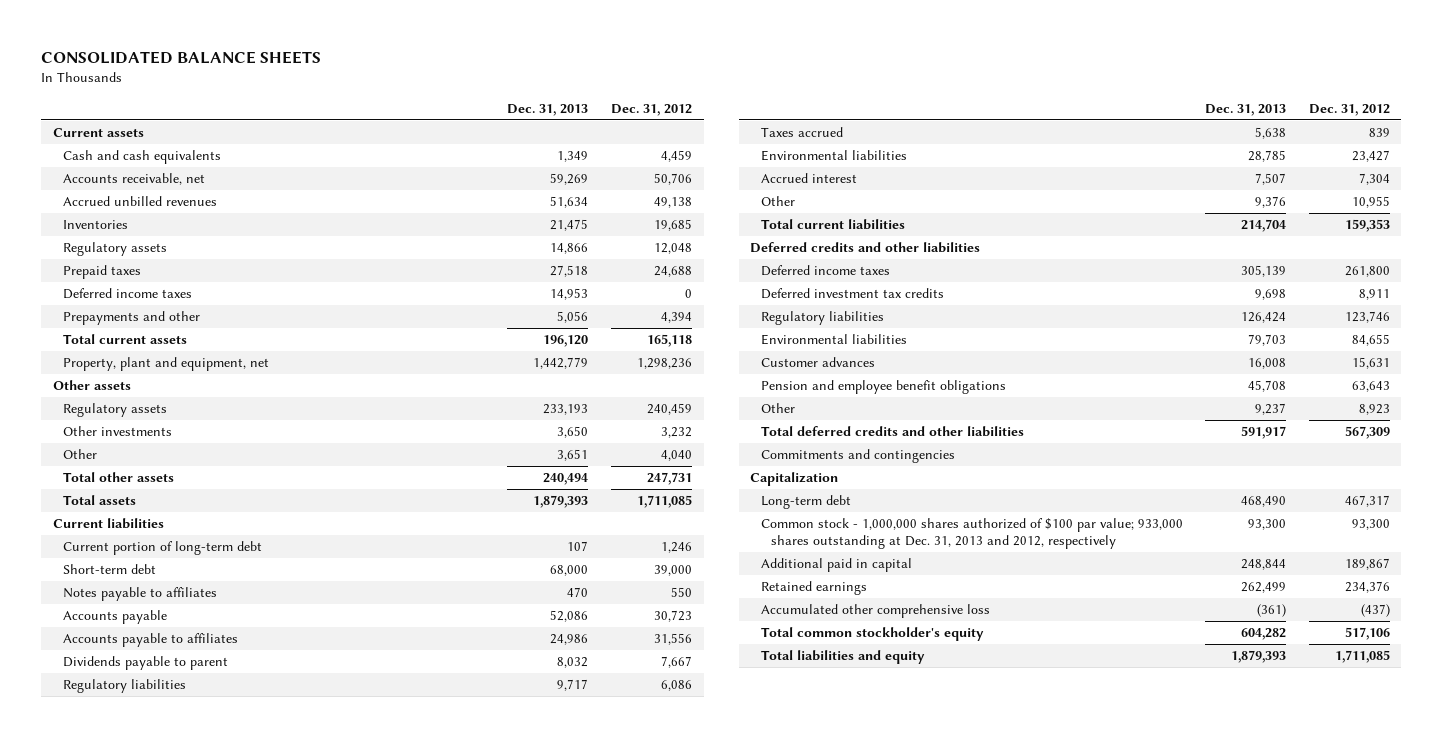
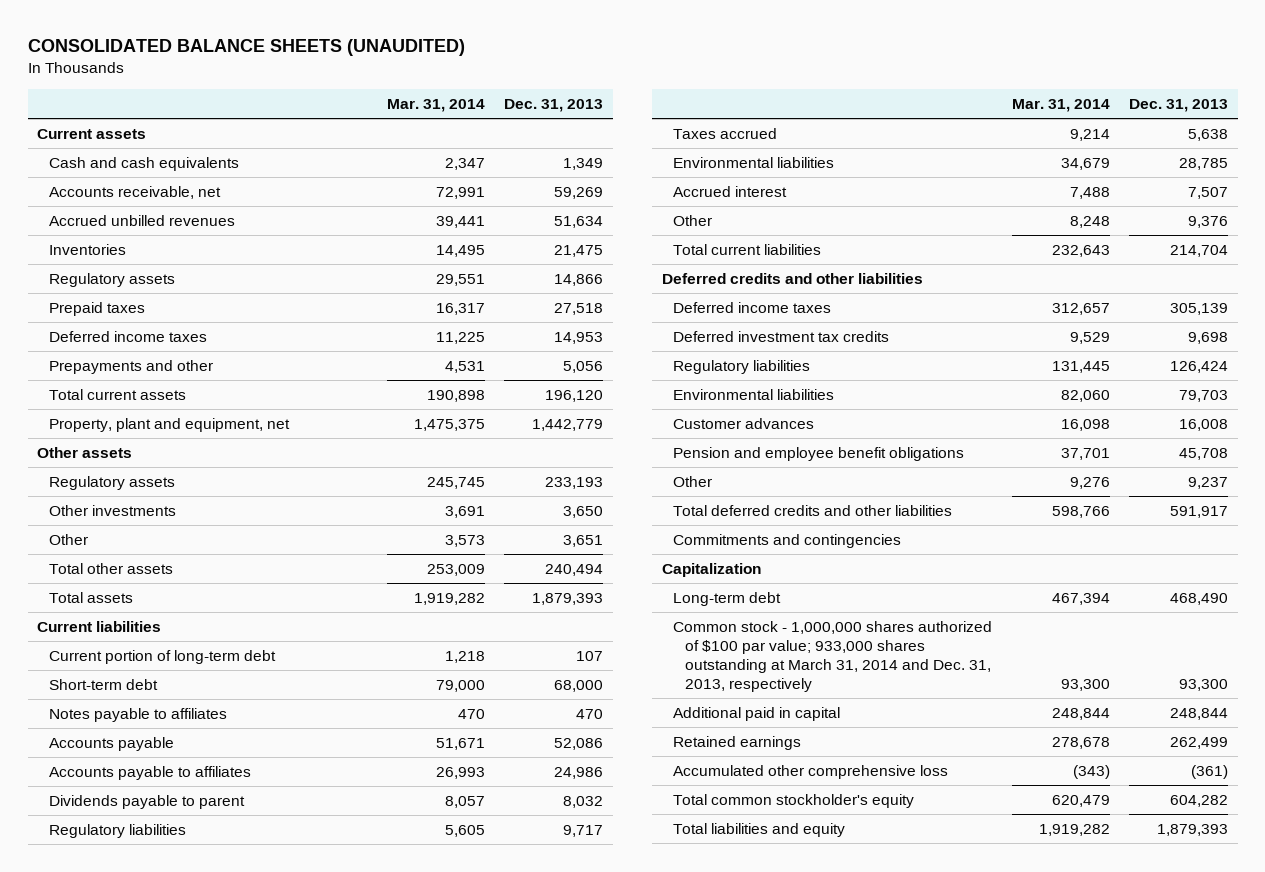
[41,51,322,65] CONSOLIDATED BALANCE SHEETS -> [27,39,465,57] CONSOLIDATED BALANCE SHEETS (UNAUDITED)
[611,103,693,116] Dec. 31, 2012 -> none
none -> [387,99,486,113] Mar. 31, 2014
[760,518,1183,550] Common stock - 1,000,000 shares authorized of $100 par value; 933,000 shares outstanding at Dec. 31, 2013 and 2012, respectively -> [673,621,993,692] Common stock - 1,000,000 shares authorized of $100 par value; 933,000 shares outstanding at March 31, 2014 and Dec. 31, 2013, respectively

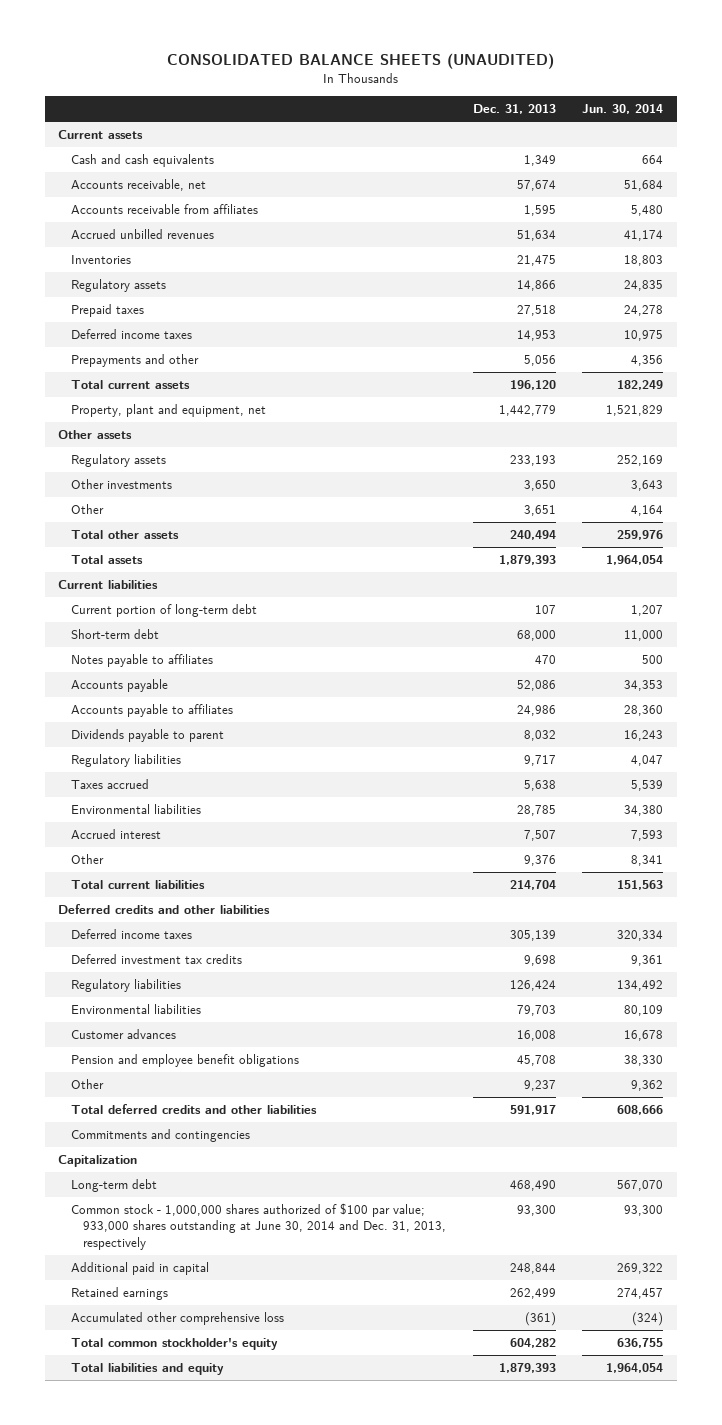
[387,99,486,113] Mar. 31, 2014 -> none
none -> [582,104,664,115] Jun. 30, 2014
[554,187,604,200] 59,269 -> [516,180,556,192] 57,674
none -> [70,204,258,215] Accounts receivable from affiliates
[673,621,993,692] Common stock - 1,000,000 shares authorized of $100 par value; 933,000 shares outstanding at March 31, 2014 and Dec. 31, 2013, respectively -> [70,1203,446,1250] Common stock - 1,000,000 shares authorized of $100 par value; 933,000 shares outstanding at June 30, 2014 and Dec. 31, 2013, respectively

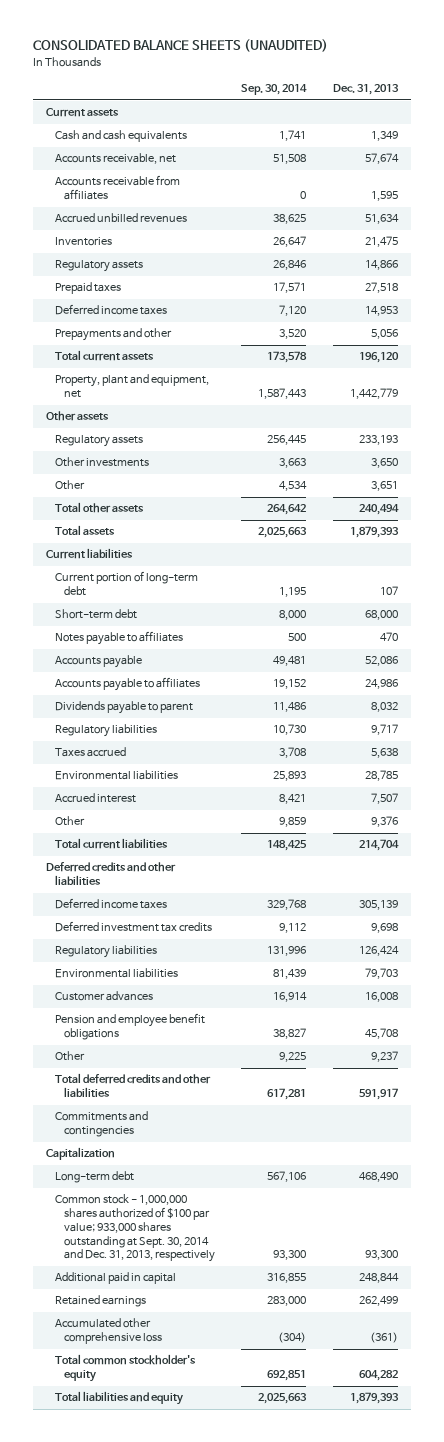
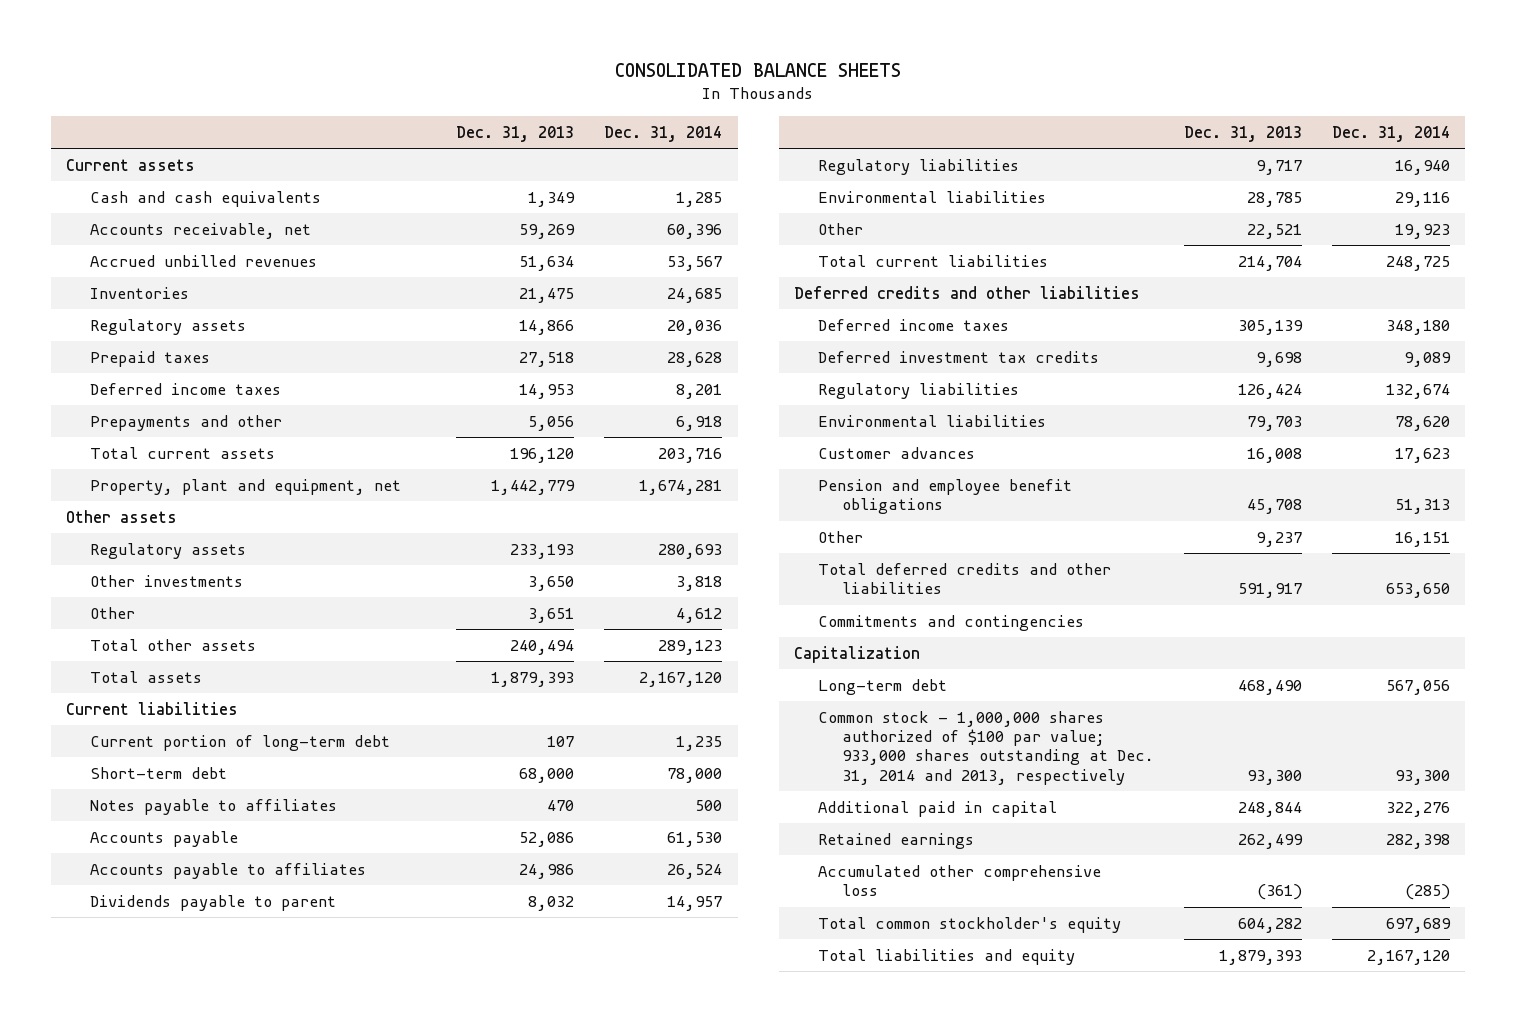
[33,39,329,53] CONSOLIDATED BALANCE SHEETS (UNAUDITED) -> [615,63,902,78] CONSOLIDATED BALANCE SHEETS
[241,84,308,96] Sep. 30, 2014 -> none
none -> [604,125,723,142] Dec. 31, 2014
[55,175,181,201] Accounts receivable from affiliates -> none
[364,153,399,165] 57,674 -> [519,223,576,239] 59,269
[55,747,127,758] Taxes accrued -> none
[55,793,137,804] Accrued interest -> none
[370,816,398,828] 9,376 -> [1246,223,1302,239] 22,521
[55,1194,216,1263] Common stock - 1,000,000 shares authorized of $100 par value; 933,000 shares outstanding at Sept. 30, 2014 and Dec. 31, 2013, respectively -> [817,710,1154,785] Common stock - 1,000,000 shares authorized of $100 par value; 933,000 shares outstanding at Dec. 31, 2014 and 2013, respectively

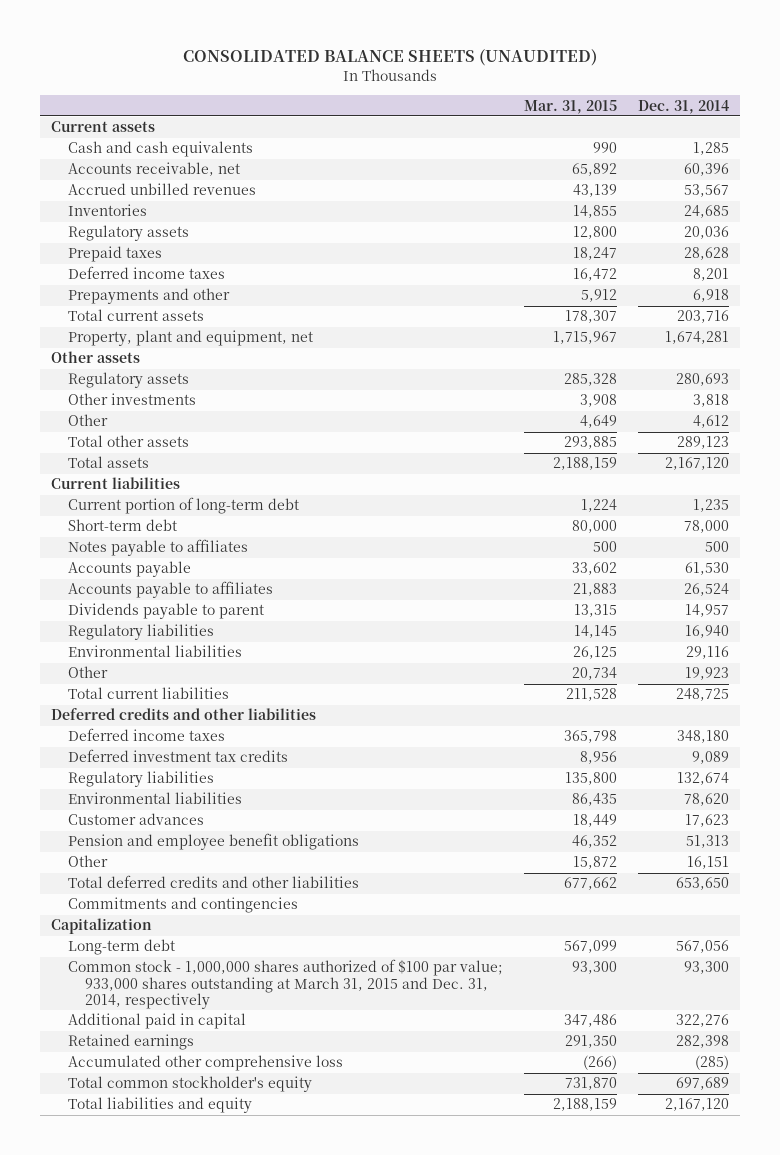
[615,63,902,78] CONSOLIDATED BALANCE SHEETS -> [182,48,597,66] CONSOLIDATED BALANCE SHEETS (UNAUDITED)
[456,125,575,142] Dec. 31, 2013 -> none
none -> [523,99,617,114] Mar. 31, 2015
[817,710,1154,785] Common stock - 1,000,000 shares authorized of $100 par value; 933,000 shares outstanding at Dec. 31, 2014 and 2013, respectively -> [67,959,503,1010] Common stock - 1,000,000 shares authorized of $100 par value; 933,000 shares outstanding at March 31, 2015 and Dec. 31, 2014, respectively

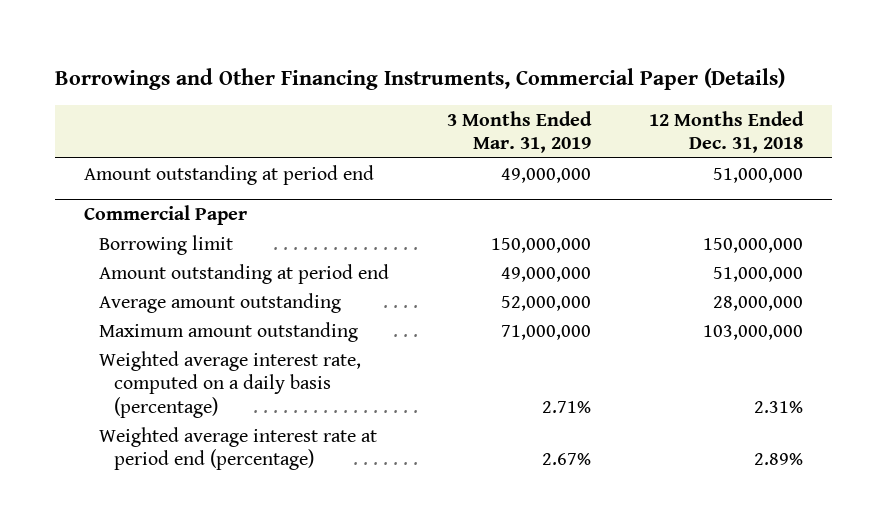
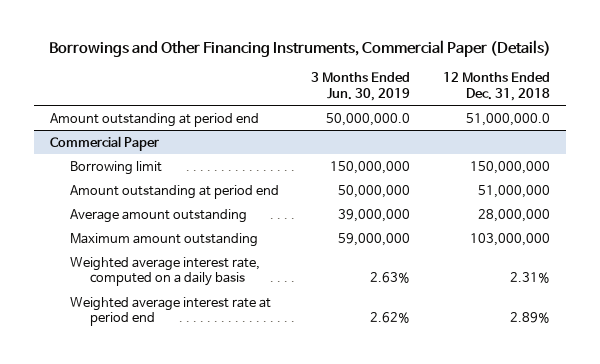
[447,110,593,154] 3 Months Ended Mar. 31, 2019 -> none
none -> [311,72,411,101] 3 Months Ended Jun. 30, 2019
[713,167,804,183] 51,000,000 -> [465,112,550,126] 51,000,000.0
[99,350,362,418] Weighted average interest rate, computed on a daily basis (percentage) -> [69,256,260,286] Weighted average interest rate, computed on a daily basis
[99,426,378,471] Weighted average interest rate at period end (percentage) -> [69,296,271,326] Weighted average interest rate at period end

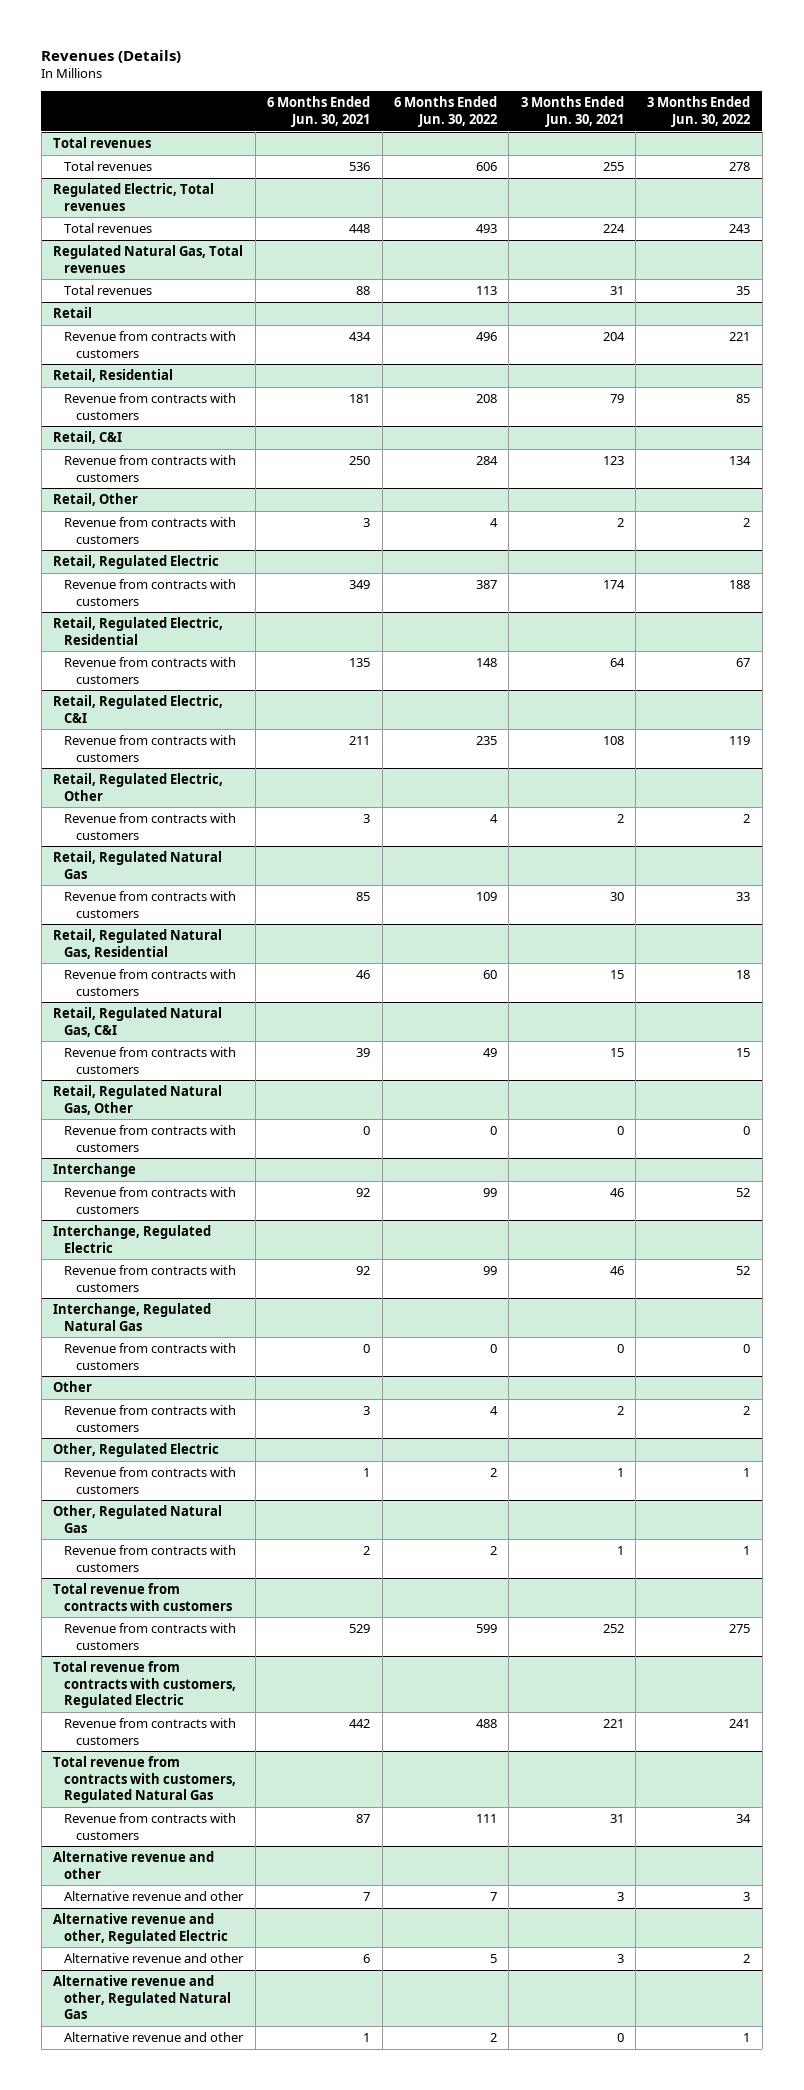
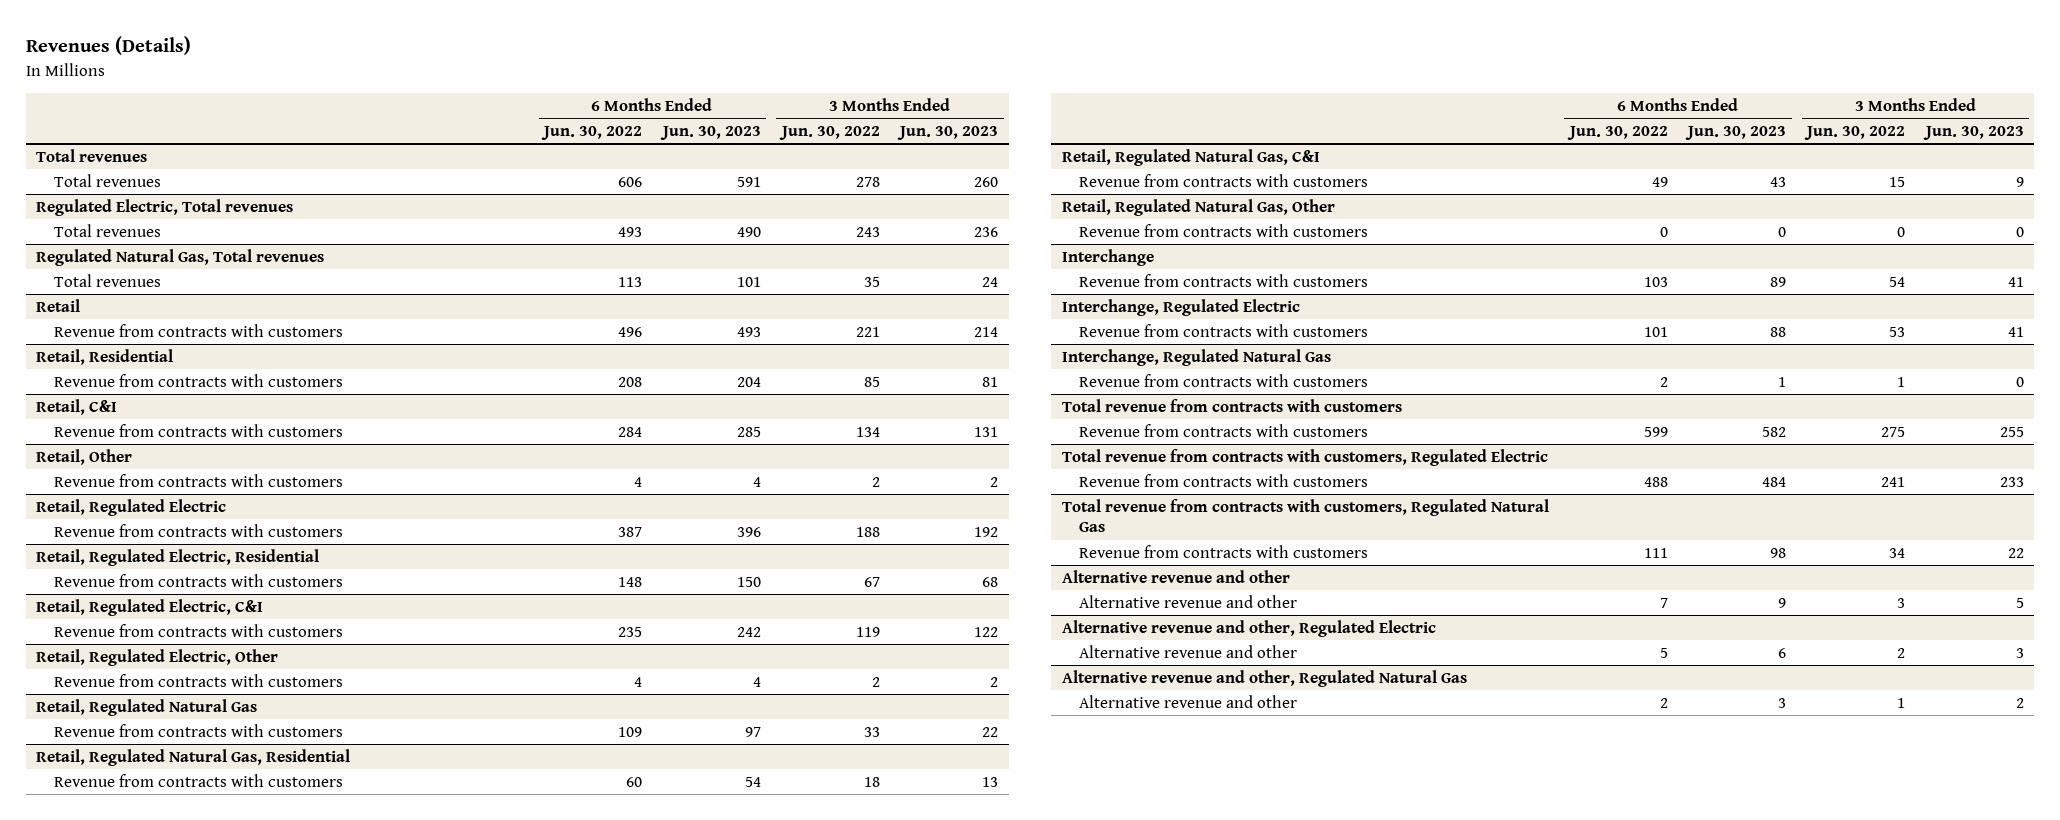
[267,96,371,127] 6 Months Ended Jun. 30, 2021 -> none
[520,96,624,127] 3 Months Ended Jun. 30, 2021 -> none
none -> [659,126,761,141] Jun. 30, 2023
none -> [897,126,999,141] Jun. 30, 2023
[482,1187,497,1197] 99 -> [1643,277,1668,288] 103
[736,1187,751,1197] 52 -> [1889,277,1906,288] 54
[482,1265,497,1275] 99 -> [1643,327,1668,338] 101
[736,1265,751,1275] 52 -> [1889,327,1906,338] 53
[64,1342,237,1370] Revenue from contracts with customers -> none
[53,1380,93,1392] Other -> none
[64,1404,237,1432] Revenue from contracts with customers -> none
[53,1442,220,1457] Other, Regulated Electric -> none
[53,1504,223,1533] Other, Regulated Natural Gas -> none
[64,1544,237,1572] Revenue from contracts with customers -> none

